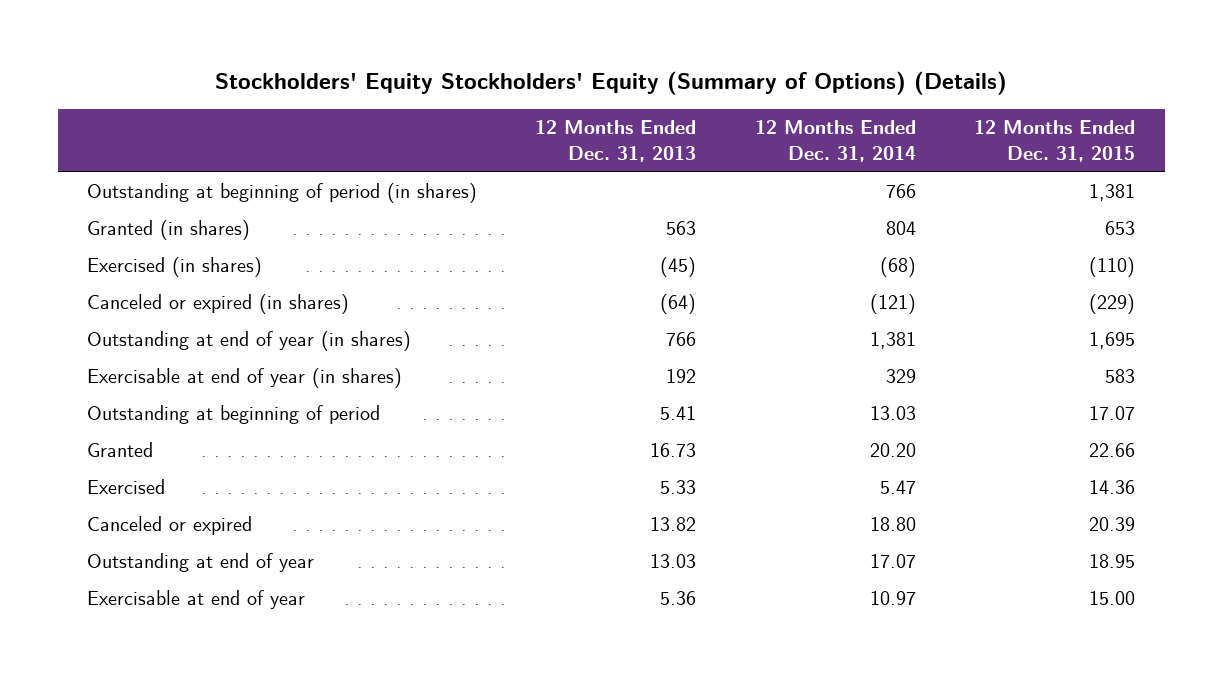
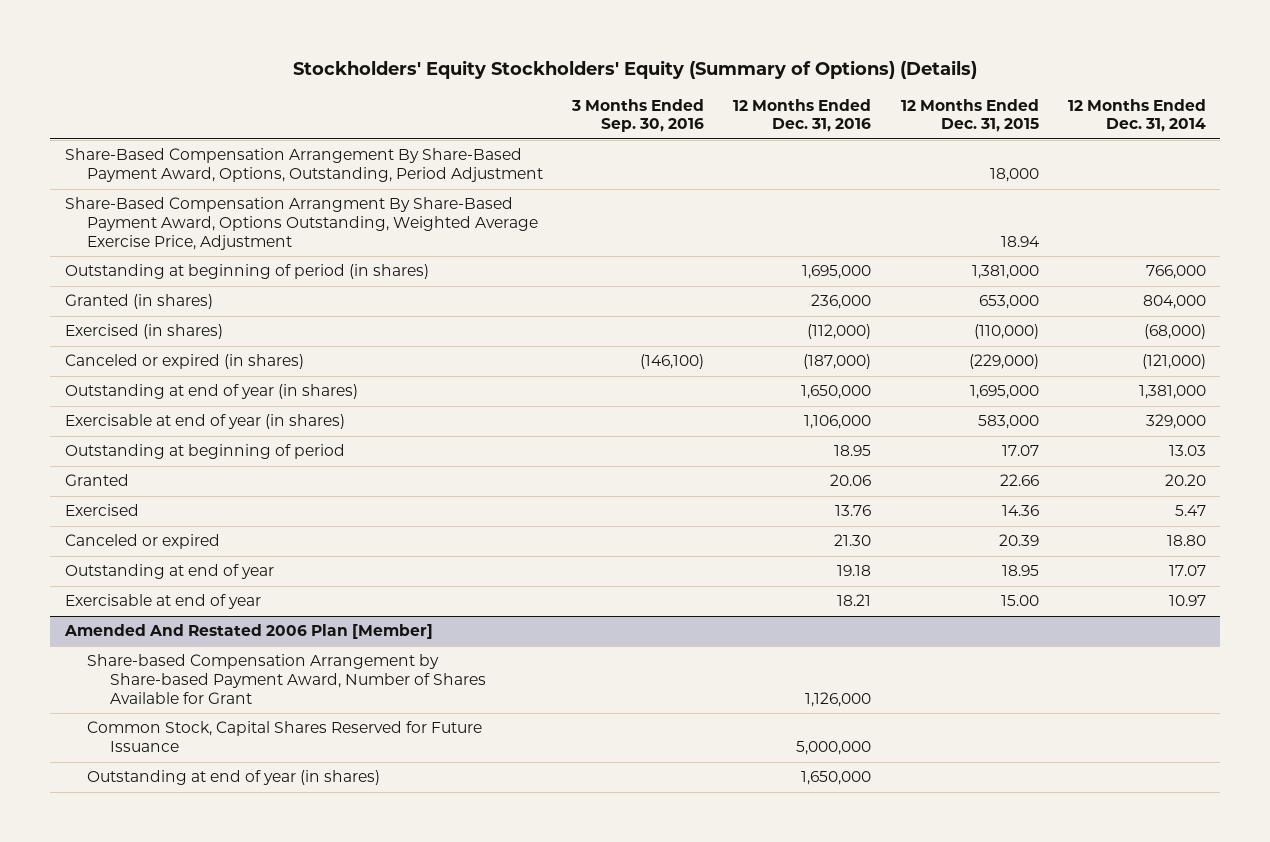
[535,120,697,162] 12 Months Ended Dec. 31, 2013 -> none
none -> [571,98,705,133] 3 Months Ended Sep. 30, 2016
none -> [733,98,872,133] 12 Months Ended Dec. 31, 2016
none -> [64,148,544,183] Share-Based Compensation Arrangement By Share-Based Payment Award, Options, Outstanding, Period Adjustment
none -> [64,197,539,251] Share-Based Compensation Arrangment By Share-Based Payment Award, Options Outstanding, Weighted Average Exercise Price, Adjustment
[885,183,916,198] 766 -> [1145,265,1206,280] 766,000
[1089,183,1136,201] 1,381 -> [971,265,1039,280] 1,381,000
[885,220,916,235] 804 -> [1142,295,1206,310] 804,000
[1105,220,1136,235] 653 -> [978,295,1039,310] 653,000
[879,256,916,277] (68) -> [1143,324,1206,340] (68,000)
[1089,256,1136,277] (110) -> [973,324,1039,340] (110,000)
[869,293,916,314] (121) -> [1141,354,1206,370] (121,000)
[1089,293,1136,314] (229) -> [968,354,1039,370] (229,000)
[869,331,916,349] 1,381 -> [1138,385,1206,400] 1,381,000
[1089,331,1136,349] 1,695 -> [969,385,1039,400] 1,695,000
[885,368,916,383] 329 -> [1145,414,1206,430] 329,000
[1105,368,1136,383] 583 -> [977,415,1039,430] 583,000
none -> [63,624,433,640] Amended And Restated 2006 Plan [Member]
none -> [87,654,486,705] Share-based Compensation Arrangement by Share-based Payment Award, Number of Shares Available for Grant
none -> [87,721,483,753] Common Stock, Capital Shares Reserved for Future Issuance
none -> [87,770,381,786] Outstanding at end of year (in shares)

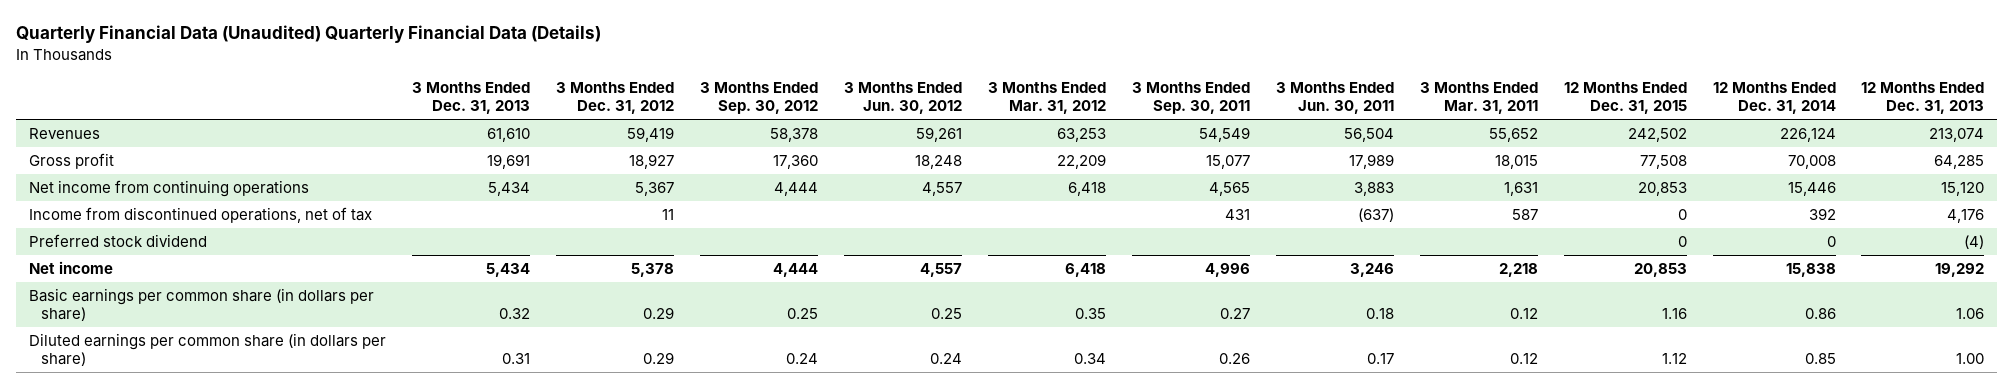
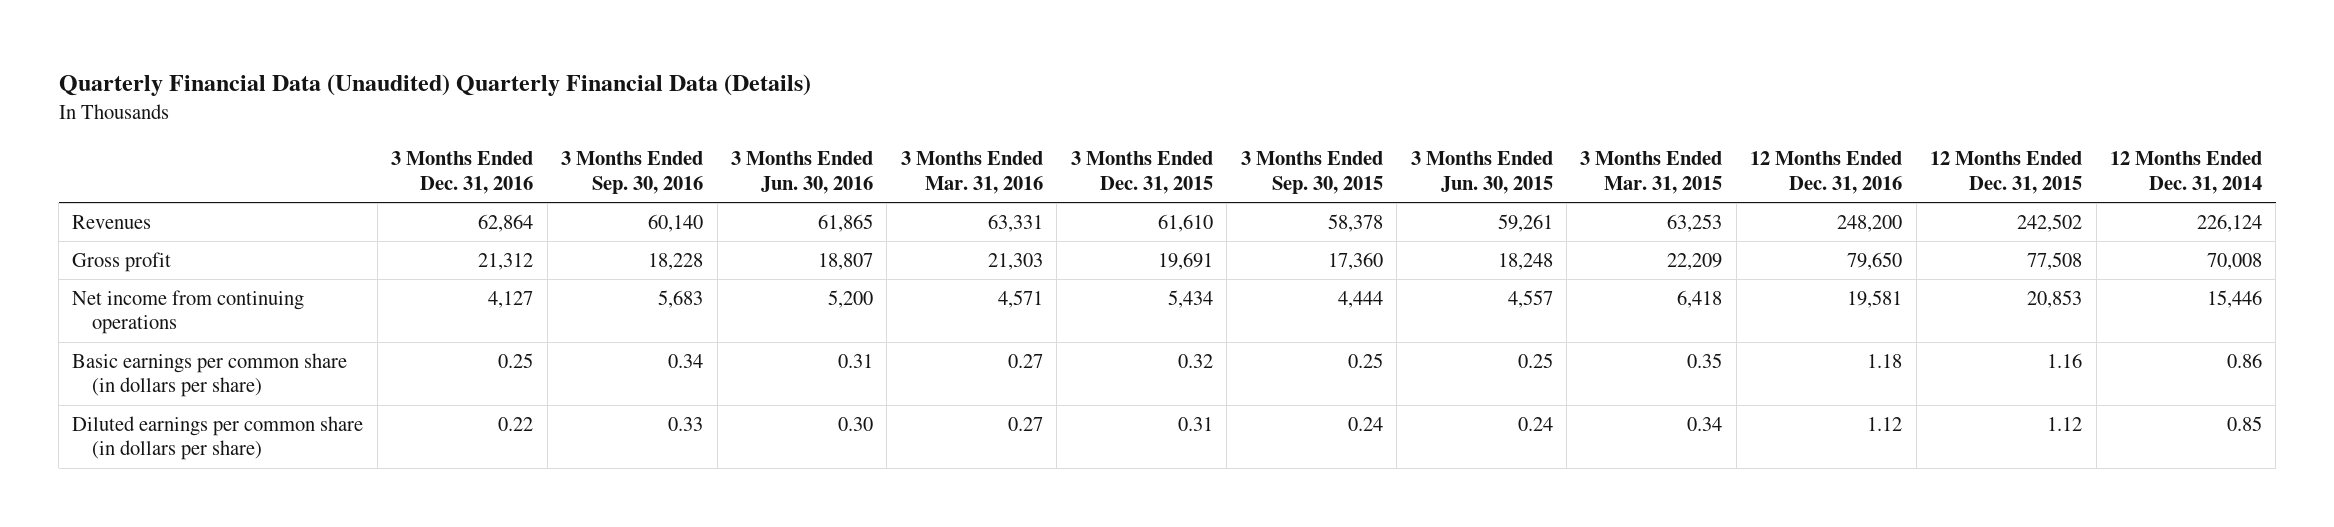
[412,82,531,115] 3 Months Ended Dec. 31, 2013 -> none
[556,82,675,115] 3 Months Ended Dec. 31, 2012 -> none
[700,82,819,115] 3 Months Ended Sep. 30, 2012 -> none
[843,82,962,115] 3 Months Ended Jun. 30, 2012 -> none
[987,82,1106,115] 3 Months Ended Mar. 31, 2012 -> none
[1131,82,1250,115] 3 Months Ended Sep. 30, 2011 -> none
[1275,82,1394,115] 3 Months Ended Jun. 30, 2011 -> none
[1419,82,1538,115] 3 Months Ended Mar. 31, 2011 -> none
[1861,82,1985,115] 12 Months Ended Dec. 31, 2013 -> none
none -> [391,151,534,194] 3 Months Ended Dec. 31, 2016
none -> [561,151,704,194] 3 Months Ended Sep. 30, 2016
none -> [731,151,874,194] 3 Months Ended Jun. 30, 2016
none -> [900,151,1043,194] 3 Months Ended Mar. 31, 2016
none -> [1070,151,1213,194] 3 Months Ended Dec. 31, 2015
none -> [1240,151,1383,194] 3 Months Ended Sep. 30, 2015
none -> [1410,151,1553,194] 3 Months Ended Jun. 30, 2015
none -> [1580,151,1723,194] 3 Months Ended Mar. 31, 2015
none -> [1750,151,1903,194] 12 Months Ended Dec. 31, 2016
[29,206,373,223] Income from discontinued operations, net of tax -> none
[29,233,208,247] Preferred stock dividend -> none
[29,260,114,274] Net income -> none

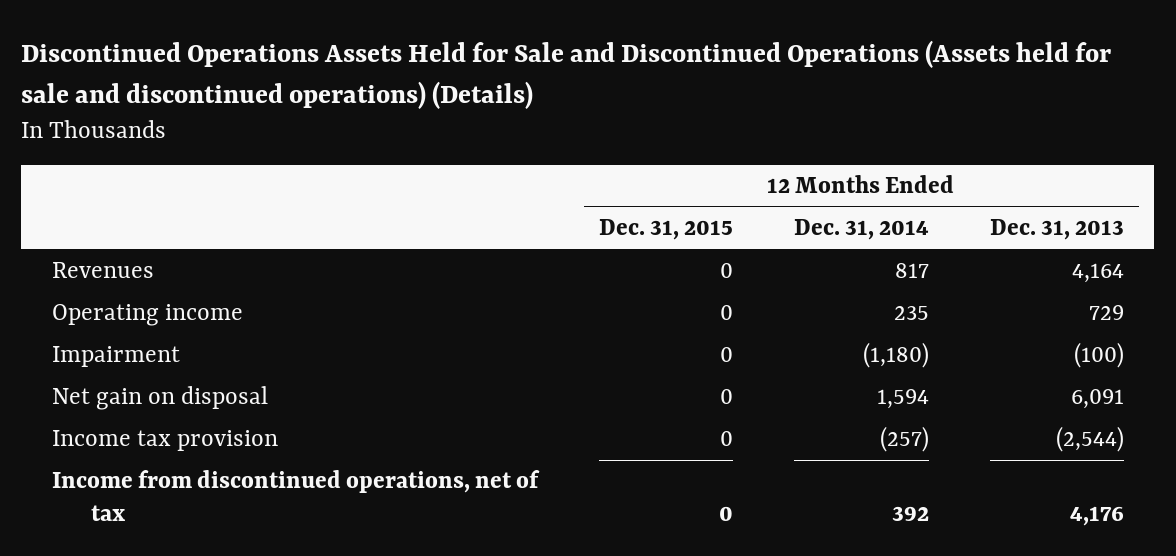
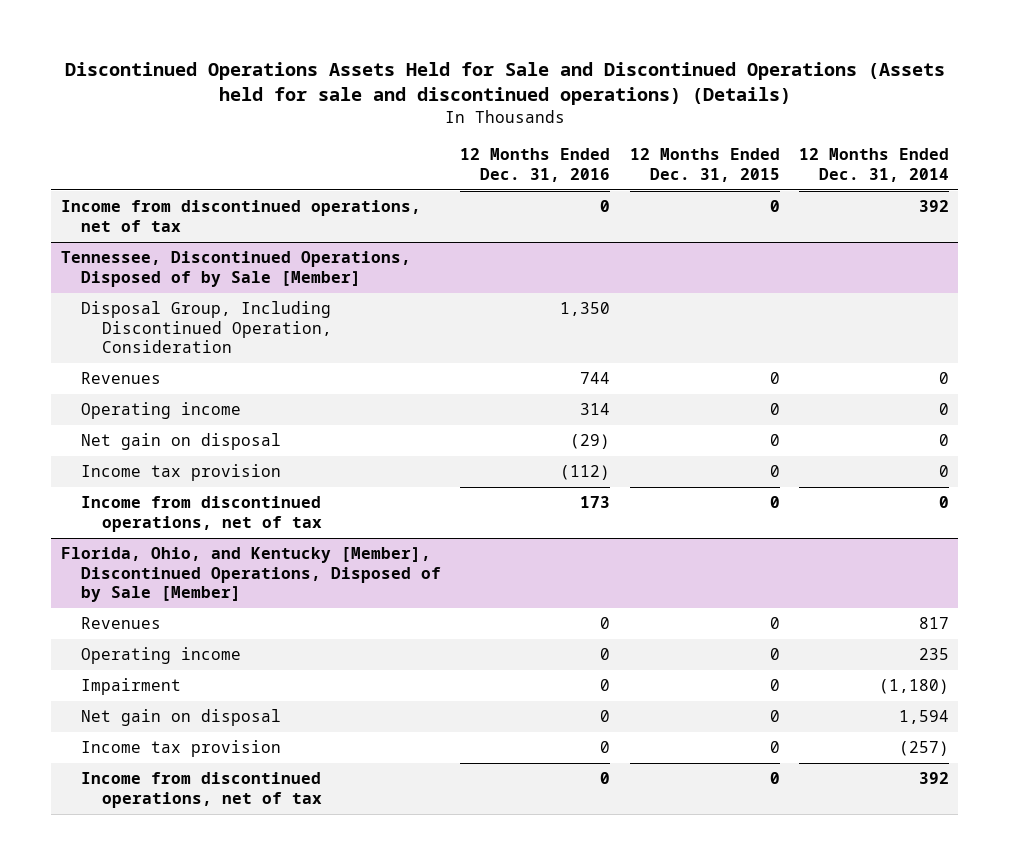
[989,219,1124,241] Dec. 31, 2013 -> none
none -> [460,148,611,182] 12 Months Ended Dec. 31, 2016
none -> [60,200,421,232] Income from discontinued operations, net of tax
none -> [60,251,411,287] Tennessee, Discontinued Operations, Disposed of by Sale [Member]
none -> [81,301,332,354] Disposal Group, Including Discontinued Operation, Consideration
none -> [81,372,162,385] Revenues
none -> [81,402,242,420] Operating income
none -> [81,433,282,451] Net gain on disposal
none -> [81,464,282,482] Income tax provision
none -> [81,496,322,532] Income from discontinued operations, net of tax
none -> [60,547,442,603] Florida, Ohio, and Kentucky [Member], Discontinued Operations, Disposed of by Sale [Member]

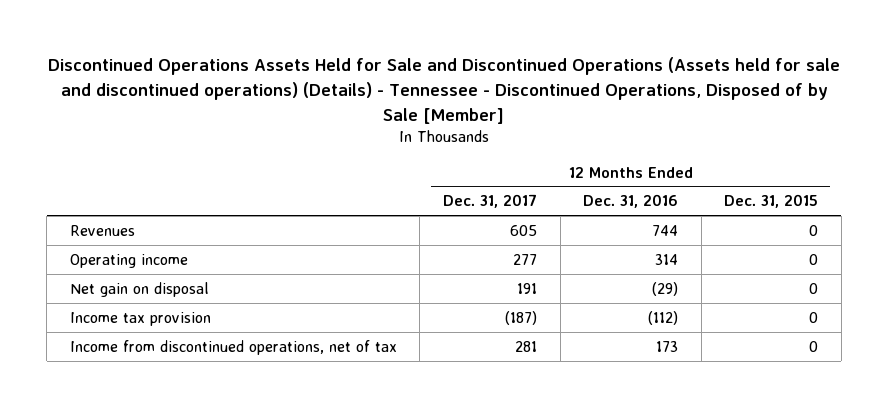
[64,61,945,105] Discontinued Operations Assets Held for Sale and Discontinued Operations (Assets held for sale and discontinued operations) (Details) -> [48,57,841,124] Discontinued Operations Assets Held for Sale and Discontinued Operations (Assets held for sale and discontinued operations) (Details) - Tennessee - Discontinued Operations, Disposed of by Sale [Member]
[798,148,949,182] 12 Months Ended Dec. 31, 2014 -> none
none -> [443,194,538,209] Dec. 31, 2017
[60,200,421,232] Income from discontinued operations, net of tax -> none
[60,251,411,287] Tennessee, Discontinued Operations, Disposed of by Sale [Member] -> none
[81,301,332,354] Disposal Group, Including Discontinued Operation, Consideration -> none
[60,547,442,603] Florida, Ohio, and Kentucky [Member], Discontinued Operations, Disposed of by Sale [Member] -> none
[81,617,162,630] Revenues -> none
[81,647,242,665] Operating income -> none
[81,678,182,696] Impairment -> none
[81,709,282,727] Net gain on disposal -> none
[81,740,282,758] Income tax provision -> none
[81,772,322,808] Income from discontinued operations, net of tax -> none

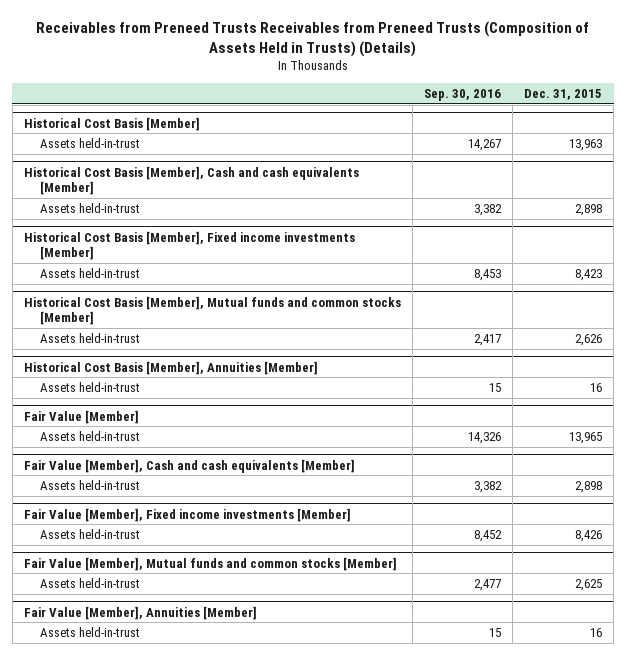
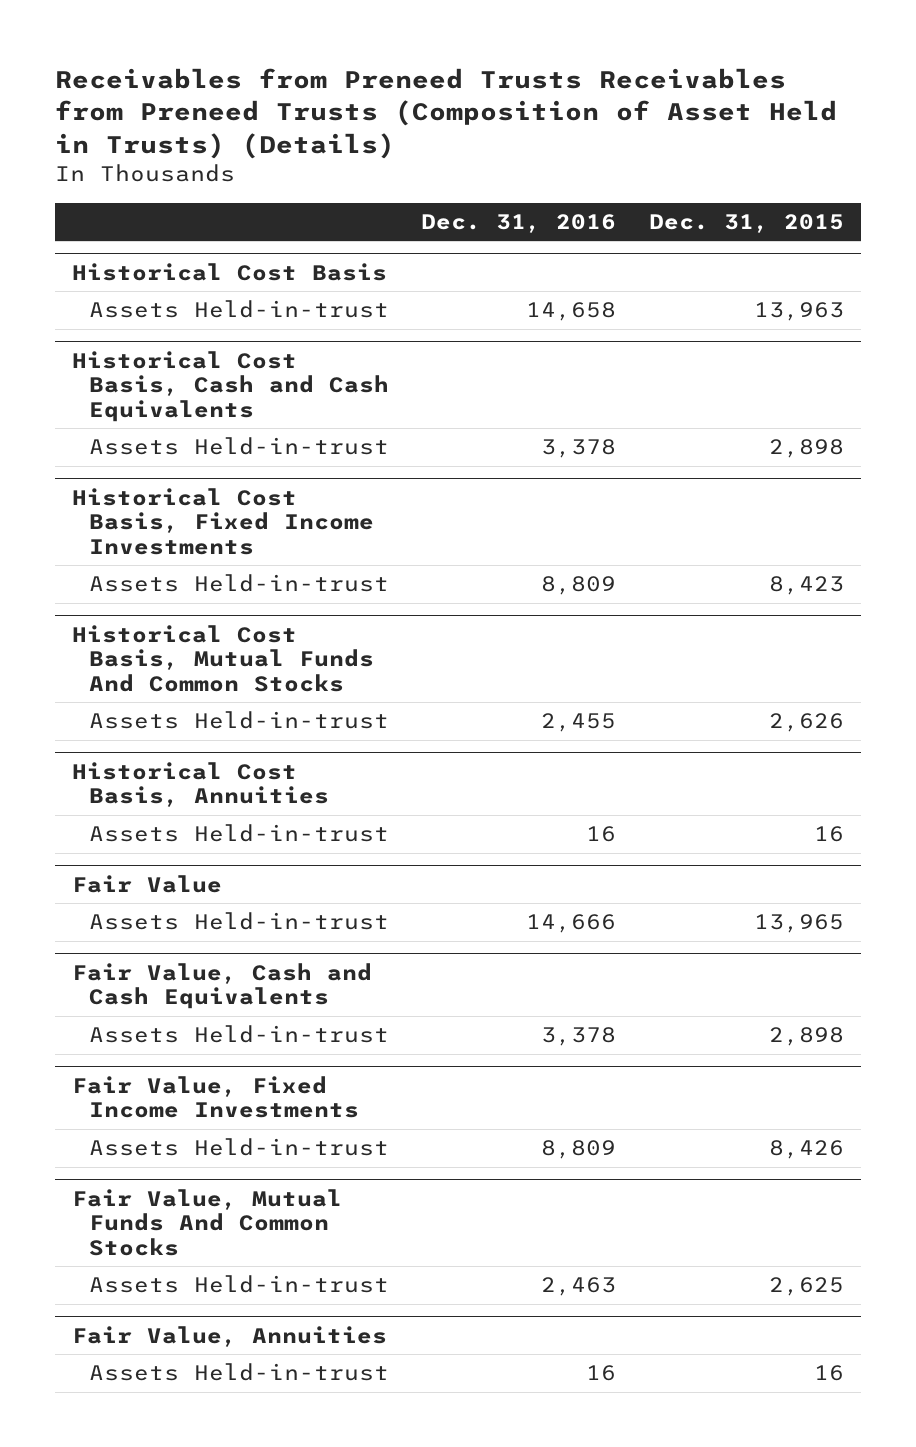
[36,20,590,57] Receivables from Preneed Trusts Receivables from Preneed Trusts (Composition of Assets Held in Trusts) (Details) -> [55,67,838,160] Receivables from Preneed Trusts Receivables from Preneed Trusts (Composition of Asset Held in Trusts) (Details)
[424,88,502,101] Sep. 30, 2016 -> none
none -> [421,213,617,233] Dec. 31, 2016
[23,116,200,131] Historical Cost Basis [Member] -> [71,262,387,281] Historical Cost Basis
[39,137,140,148] Assets held-in-trust -> [88,300,389,319] Assets Held-in-trust
[23,165,359,196] Historical Cost Basis [Member], Cash and cash equivalents [Member] -> [71,350,389,423] Historical Cost Basis, Cash and Cash Equivalents
[39,202,140,213] Assets held-in-trust -> [88,437,389,456] Assets Held-in-trust
[23,230,355,261] Historical Cost Basis [Member], Fixed income investments [Member] -> [71,487,374,556] Historical Cost Basis, Fixed Income Investments
[39,267,140,278] Assets held-in-trust -> [88,574,389,593] Assets Held-in-trust
[23,295,401,326] Historical Cost Basis [Member], Mutual funds and common stocks [Member] -> [71,624,374,693] Historical Cost Basis, Mutual Funds And Common Stocks
[39,332,140,343] Assets held-in-trust -> [88,711,389,730] Assets Held-in-trust
[23,360,318,375] Historical Cost Basis [Member], Annuities [Member] -> [71,761,329,808] Historical Cost Basis, Annuities
[39,381,140,392] Assets held-in-trust -> [88,824,389,843] Assets Held-in-trust
[23,409,139,424] Fair Value [Member] -> [71,874,222,893] Fair Value
[39,430,140,441] Assets held-in-trust -> [88,912,389,931] Assets Held-in-trust
[23,458,355,473] Fair Value [Member], Cash and cash equivalents [Member] -> [71,962,372,1010] Fair Value, Cash and Cash Equivalents
[39,479,140,490] Assets held-in-trust -> [88,1025,389,1044] Assets Held-in-trust
[23,507,351,522] Fair Value [Member], Fixed income investments [Member] -> [71,1075,359,1119] Fair Value, Fixed Income Investments
[39,528,140,539] Assets held-in-trust -> [88,1138,389,1157] Assets Held-in-trust
[23,556,397,571] Fair Value [Member], Mutual funds and common stocks [Member] -> [71,1188,342,1257] Fair Value, Mutual Funds And Common Stocks
[39,577,140,588] Assets held-in-trust -> [88,1275,389,1294] Assets Held-in-trust
[23,605,257,620] Fair Value [Member], Annuities [Member] -> [71,1325,387,1347] Fair Value, Annuities
[39,626,140,637] Assets held-in-trust -> [88,1363,389,1382] Assets Held-in-trust

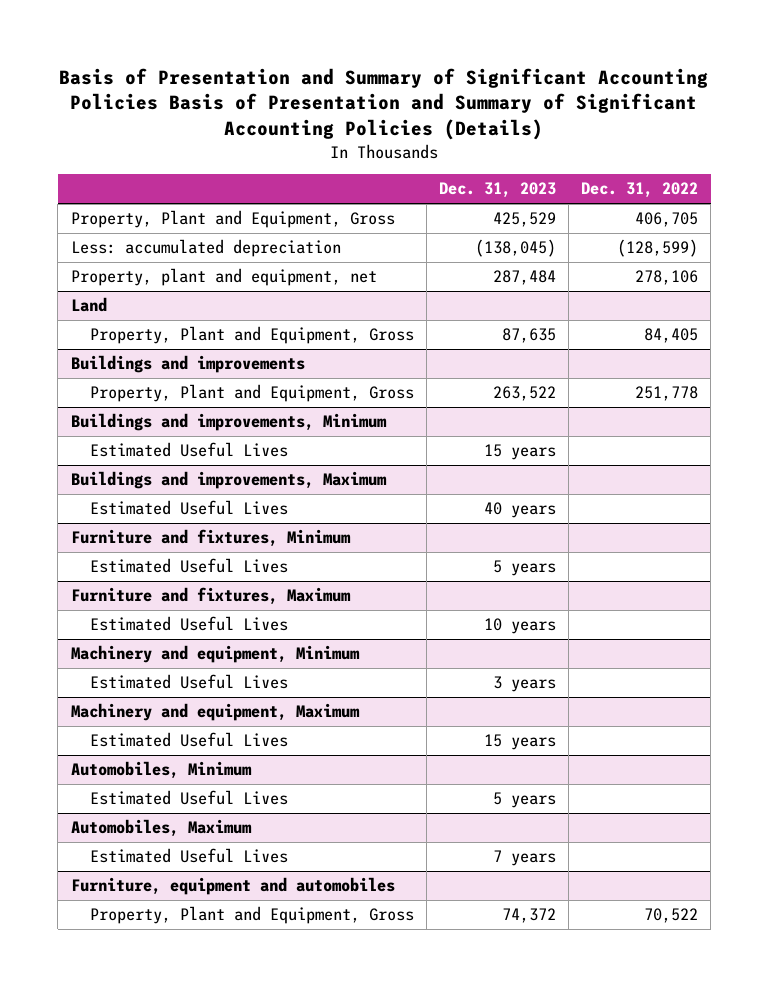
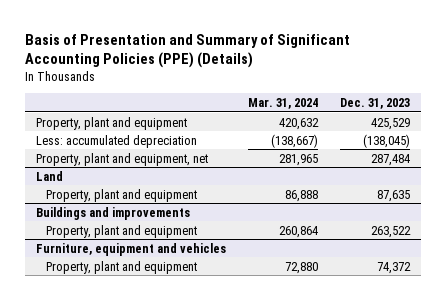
[59,67,709,141] Basis of Presentation and Summary of Significant Accounting Policies Basis of Presentation and Summary of Significant Accounting Policies (Details) -> [25,33,351,68] Basis of Presentation and Summary of Significant Accounting Policies (PPE) (Details)
[581,182,699,199] Dec. 31, 2022 -> none
none -> [248,97,319,109] Mar. 31, 2024
[70,210,395,229] Property, Plant and Equipment, Gross -> [36,116,188,130] Property, plant and equipment
[89,326,414,345] Property, Plant and Equipment, Gross -> [46,188,198,202] Property, plant and equipment
[70,413,387,432] Buildings and improvements, Minimum -> none
[89,442,288,458] Estimated Useful Lives -> none
[70,471,387,490] Buildings and improvements, Maximum -> none
[89,500,288,516] Estimated Useful Lives -> none
[70,529,351,548] Furniture and fixtures, Minimum -> none
[89,558,288,574] Estimated Useful Lives -> none
[70,587,351,606] Furniture and fixtures, Maximum -> none
[89,616,288,632] Estimated Useful Lives -> none
[70,645,360,664] Machinery and equipment, Minimum -> none
[89,674,288,690] Estimated Useful Lives -> none
[70,703,360,722] Machinery and equipment, Maximum -> none
[89,732,288,748] Estimated Useful Lives -> none
[70,761,252,780] Automobiles, Minimum -> none
[89,790,288,806] Estimated Useful Lives -> none
[70,819,252,838] Automobiles, Maximum -> none
[89,848,288,864] Estimated Useful Lives -> none
[89,384,414,403] Property, Plant and Equipment, Gross -> [46,224,198,238] Property, plant and equipment
[70,877,395,896] Furniture, equipment and automobiles -> [36,242,227,256] Furniture, equipment and vehicles
[89,906,414,925] Property, Plant and Equipment, Gross -> [46,260,198,274] Property, plant and equipment

